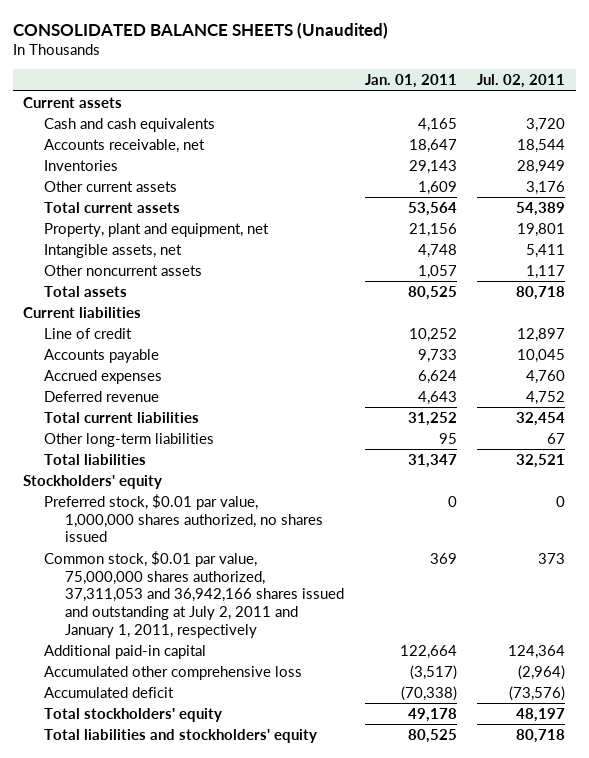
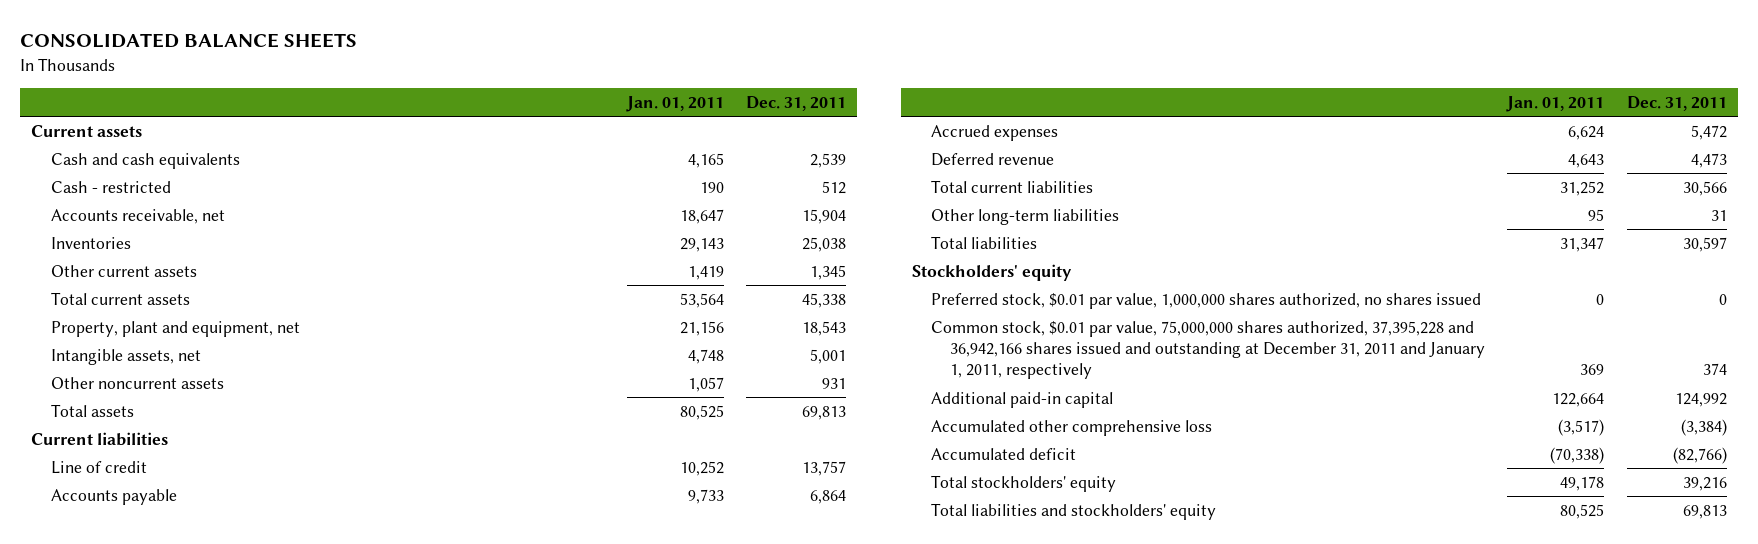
[13,21,389,39] CONSOLIDATED BALANCE SHEETS (Unaudited) -> [20,33,358,49] CONSOLIDATED BALANCE SHEETS
[477,74,566,89] Jul. 02, 2011 -> none
none -> [746,95,847,111] Dec. 31, 2011
none -> [50,180,171,193] Cash - restricted
[417,180,457,195] 1,609 -> [687,265,724,280] 1,419
[44,550,345,638] Common stock, $0.01 par value, 75,000,000 shares authorized, 37,311,053 and 36,942,166 shares issued and outstanding at July 2, 2011 and January 1, 2011, respectively -> [930,320,1486,380] Common stock, $0.01 par value, 75,000,000 shares authorized, 37,395,228 and 36,942,166 shares issued and outstanding at December 31, 2011 and January 1, 2011, respectively

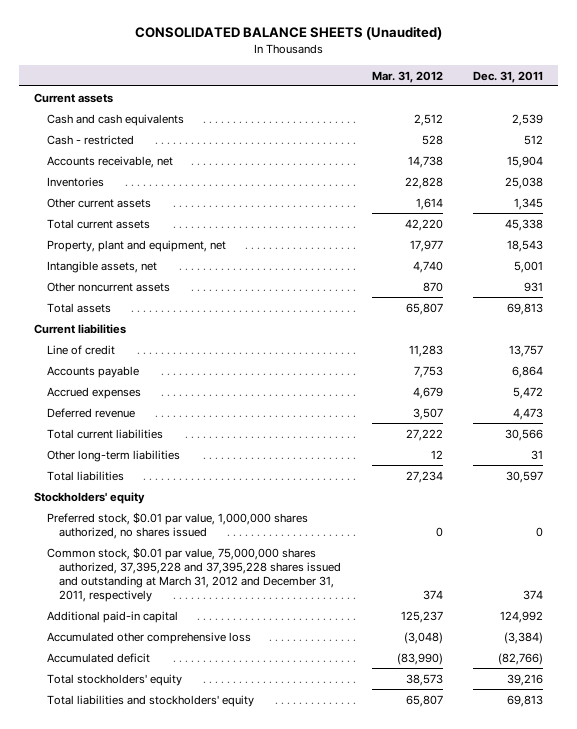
[20,33,358,49] CONSOLIDATED BALANCE SHEETS -> [134,26,442,41] CONSOLIDATED BALANCE SHEETS (Unaudited)
[625,95,724,112] Jan. 01, 2011 -> none
none -> [371,70,443,83] Mar. 31, 2012
[930,320,1486,380] Common stock, $0.01 par value, 75,000,000 shares authorized, 37,395,228 and 36,942,166 shares issued and outstanding at December 31, 2011 and January 1, 2011, respectively -> [46,546,342,602] Common stock, $0.01 par value, 75,000,000 shares authorized, 37,395,228 and 37,395,228 shares issued and outstanding at March 31, 2012 and December 31, 2011, respectively

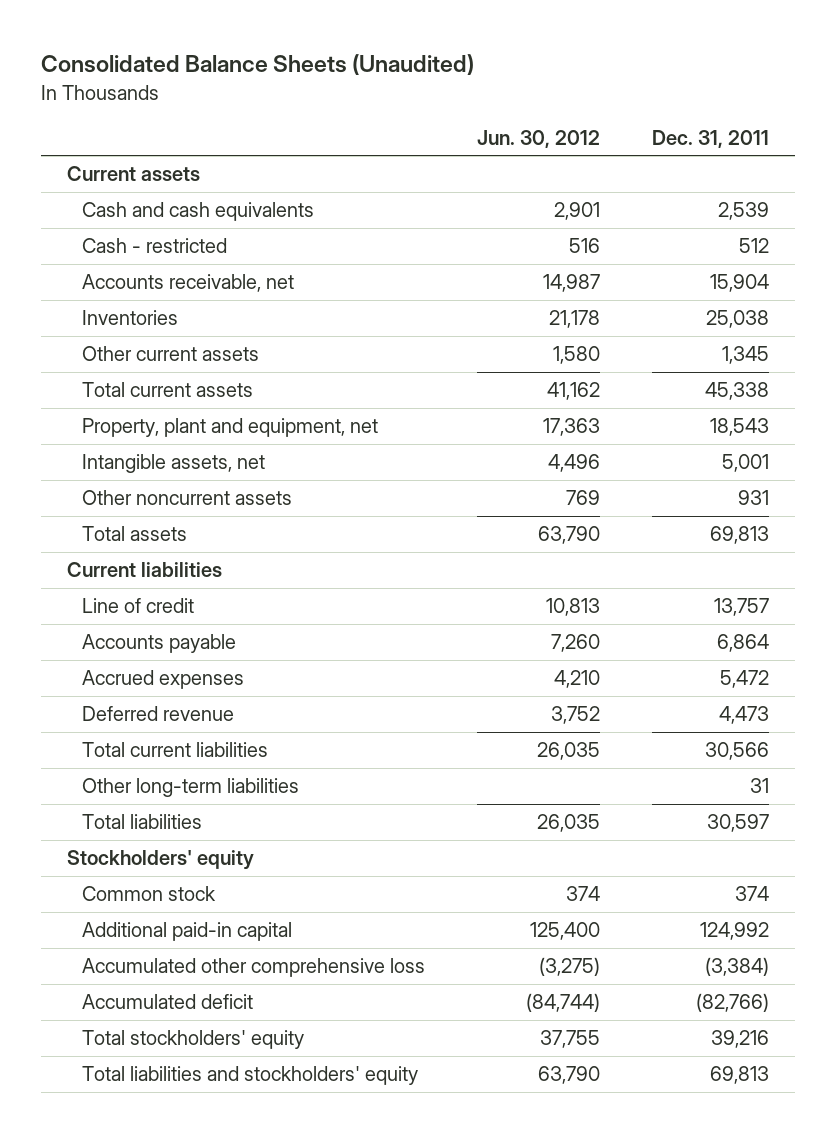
[134,26,442,41] CONSOLIDATED BALANCE SHEETS (Unaudited) -> [41,54,475,76] Consolidated Balance Sheets (Unaudited)
[371,70,443,83] Mar. 31, 2012 -> none
none -> [477,129,601,148] Jun. 30, 2012
[46,511,308,539] Preferred stock, $0.01 par value, 1,000,000 shares authorized, no shares issued -> none
[46,546,342,602] Common stock, $0.01 par value, 75,000,000 shares authorized, 37,395,228 and 37,395,228 shares issued and outstanding at March 31, 2012 and December 31, 2011, respectively -> [82,886,217,902] Common stock

